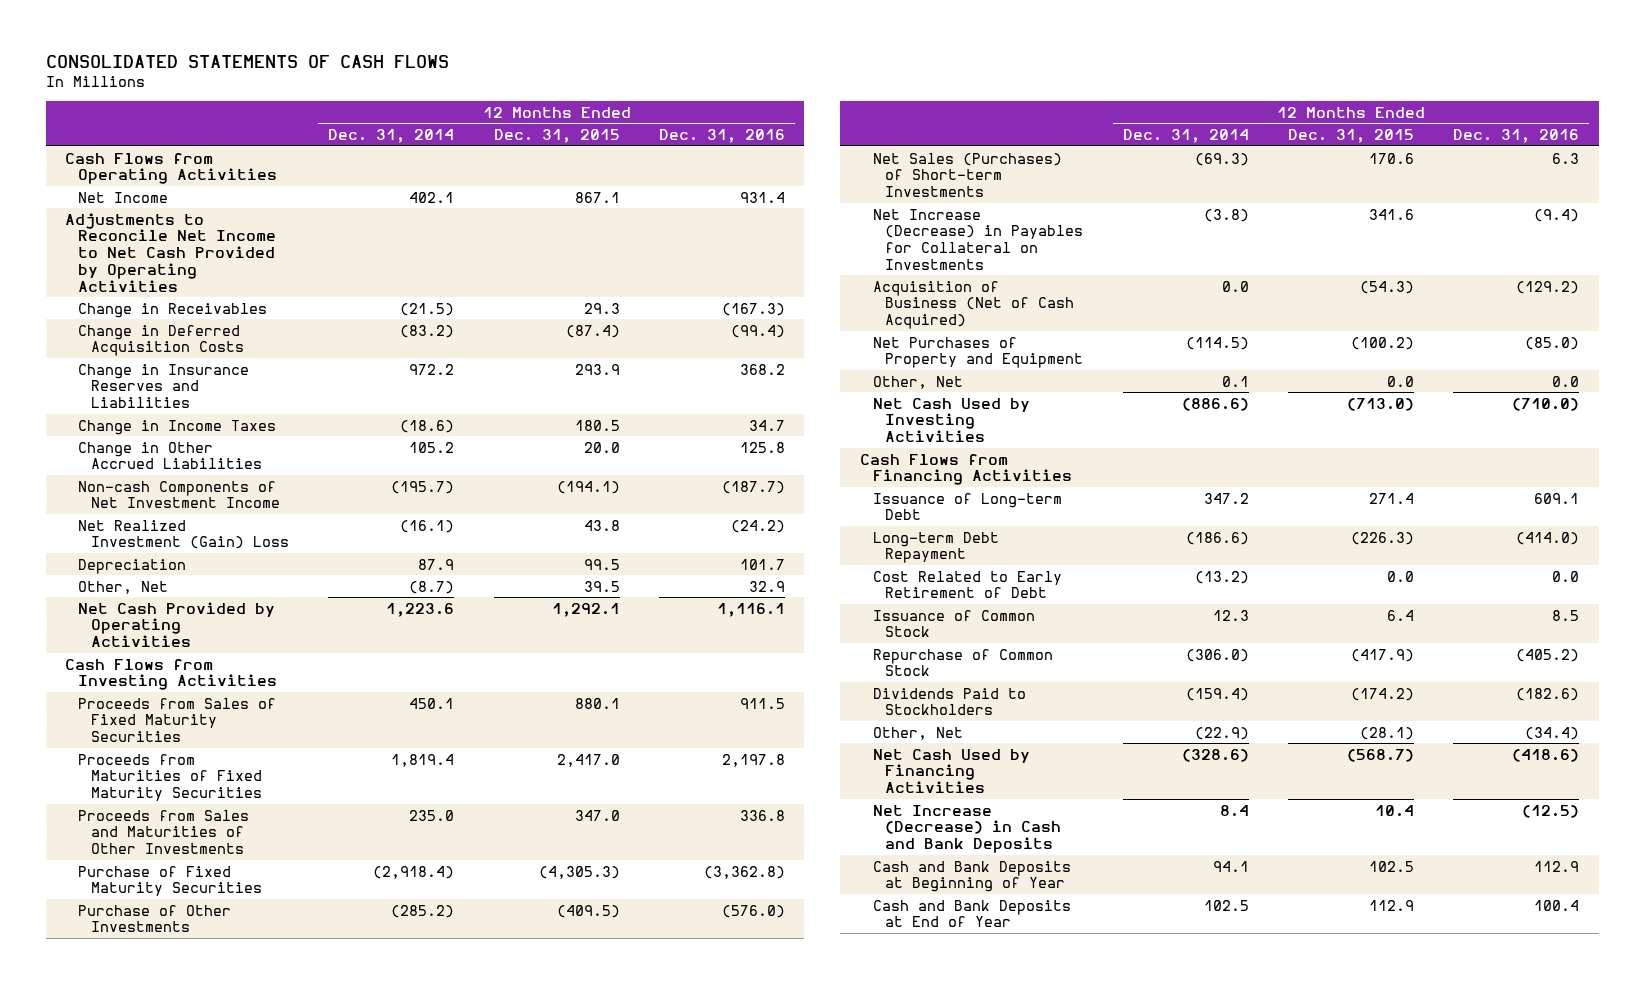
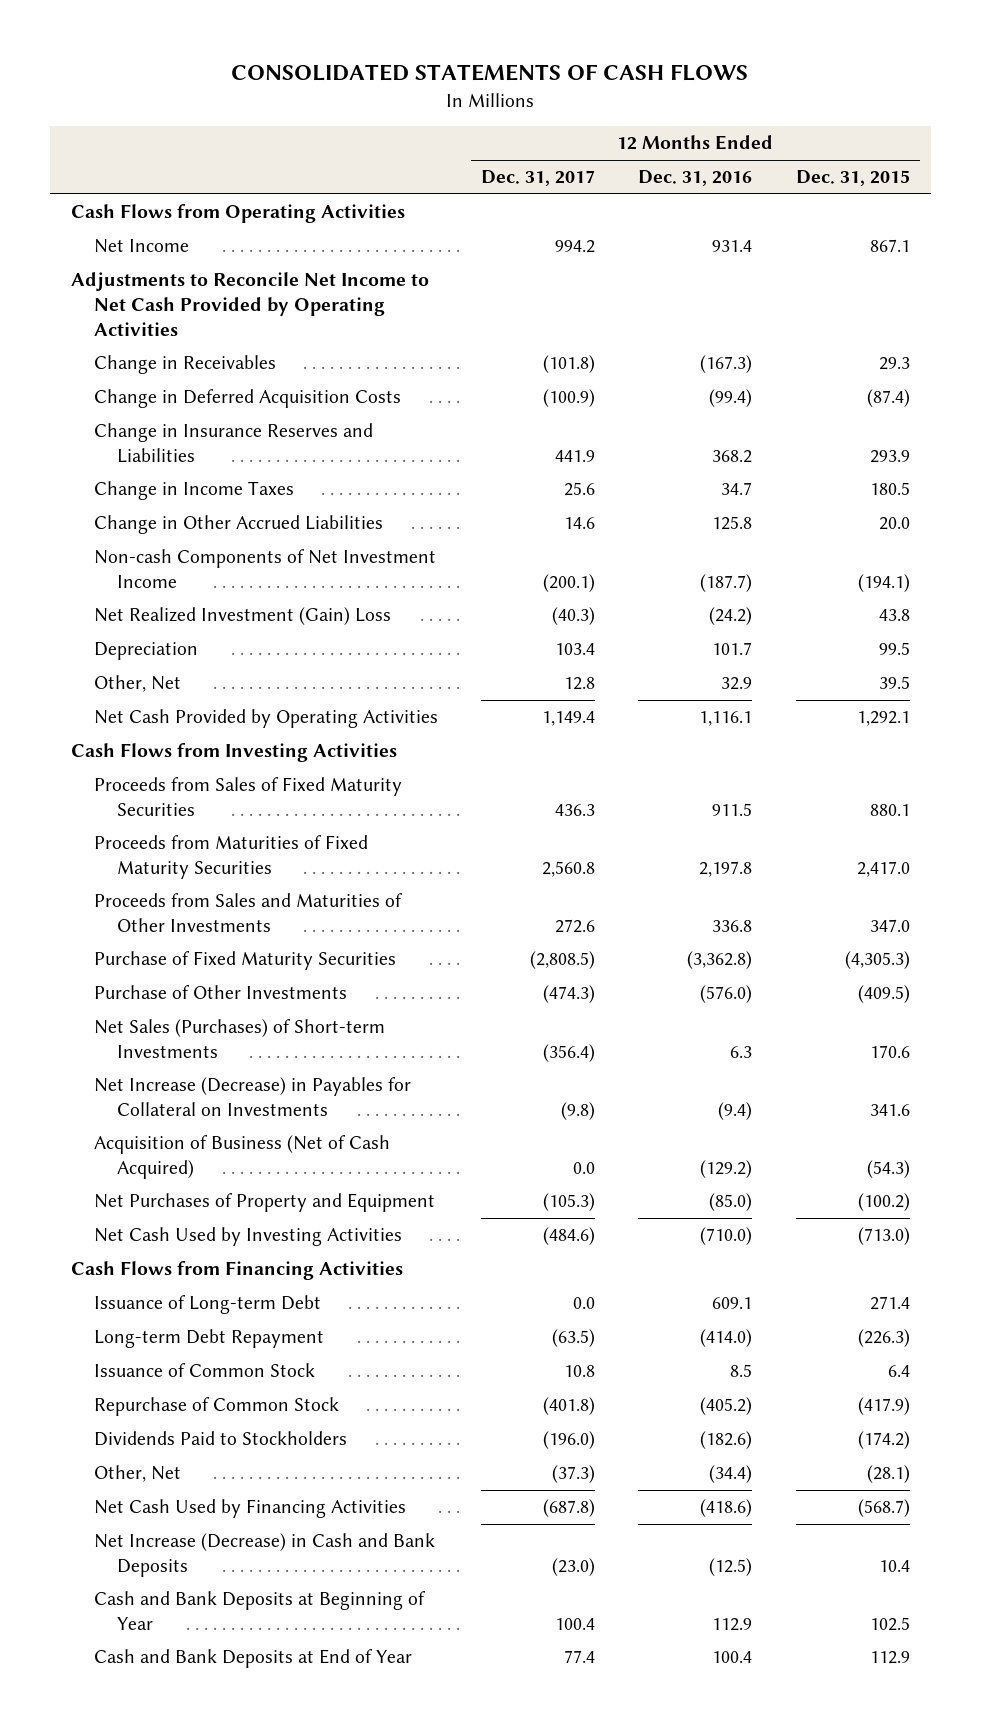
[328,129,455,144] Dec. 31, 2014 -> none
none -> [481,170,596,187] Dec. 31, 2017
[872,375,963,389] Other, Net -> none
[872,570,1062,599] Cost Related to Early Retirement of Debt -> none

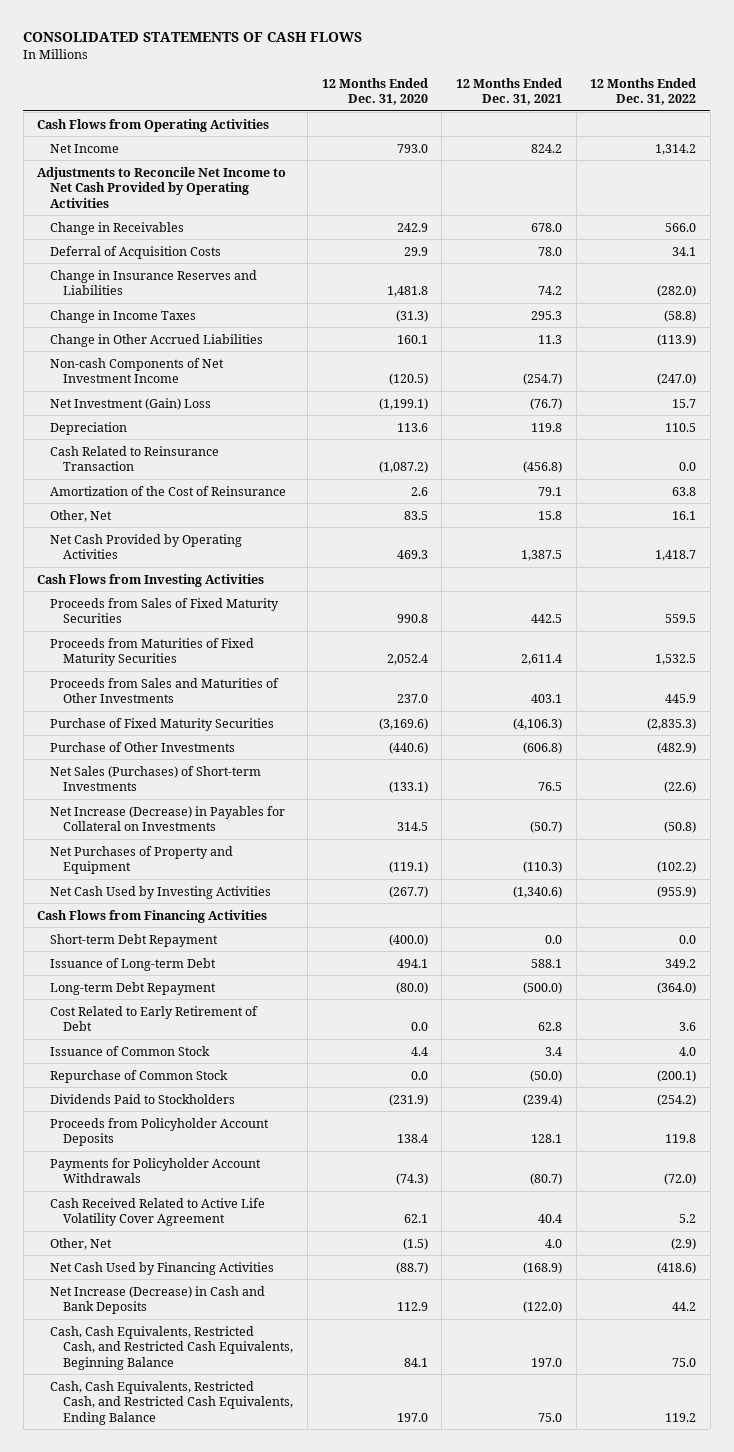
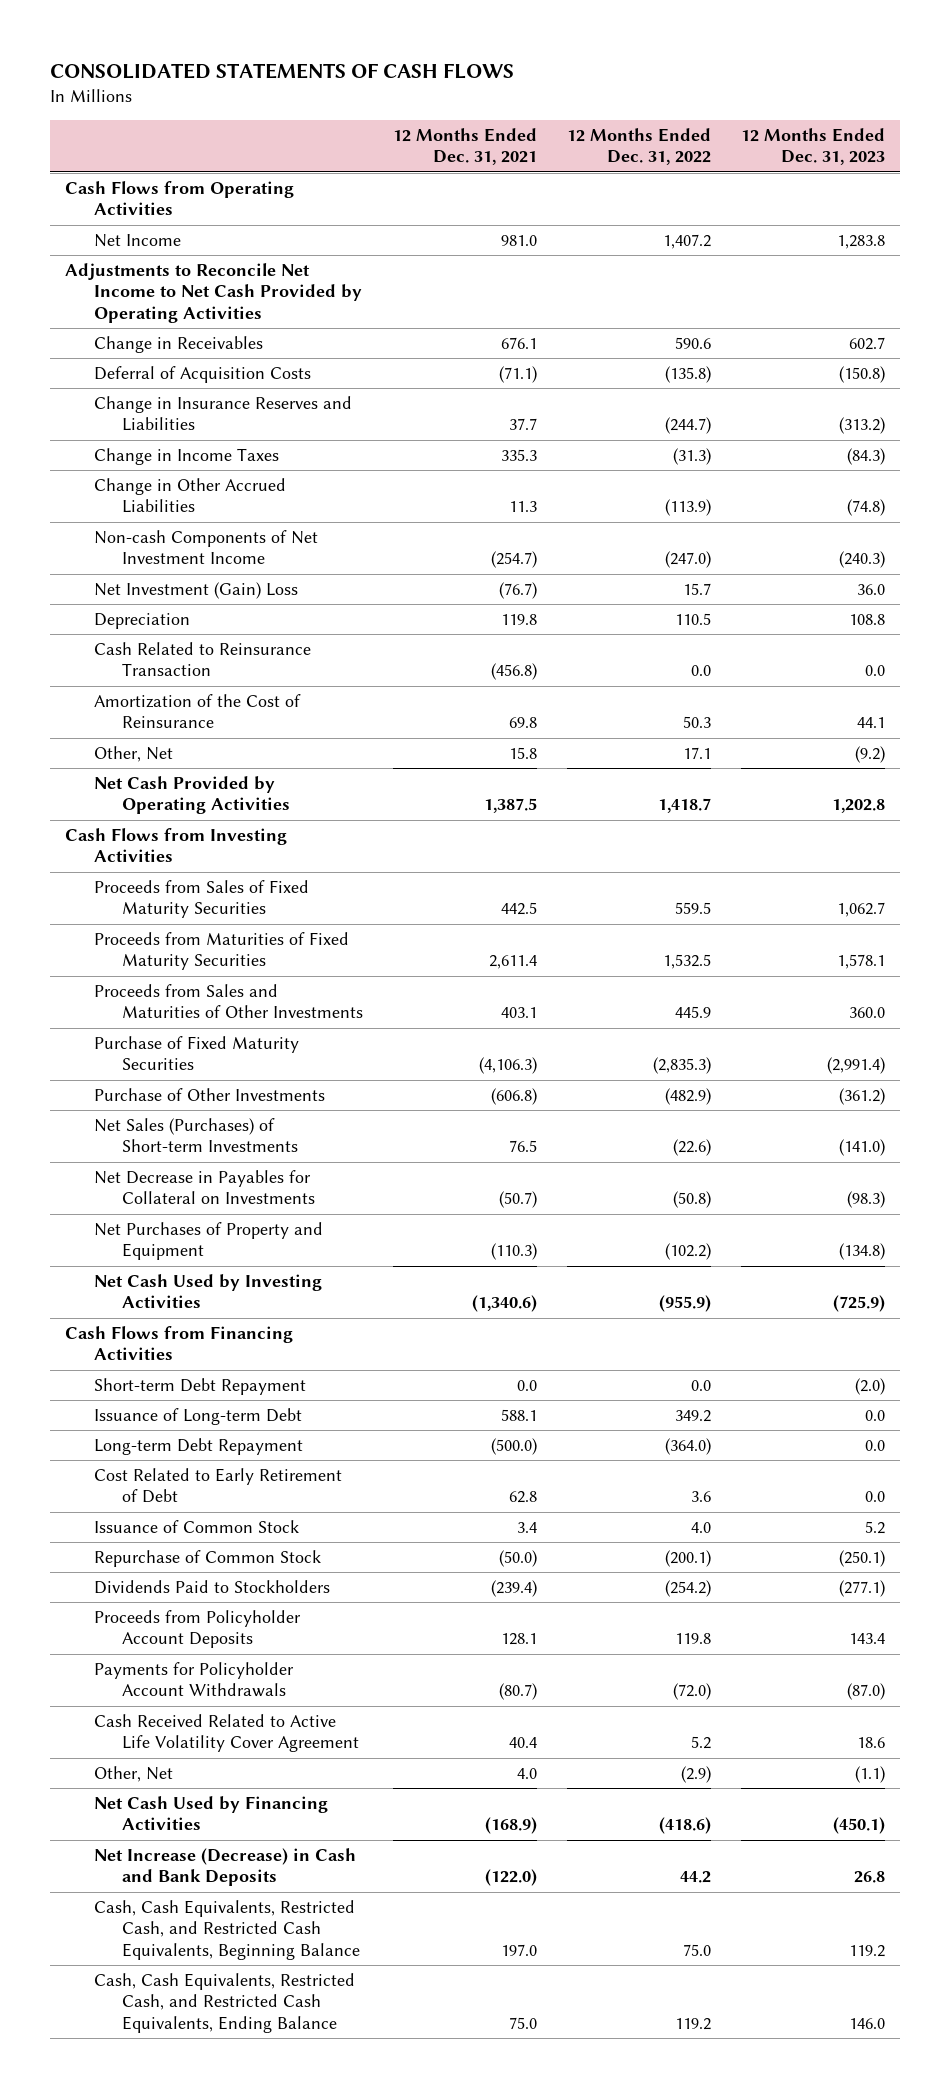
[321,77,428,106] 12 Months Ended Dec. 31, 2020 -> none
none -> [740,127,885,166] 12 Months Ended Dec. 31, 2023
[530,143,562,153] 824.2 -> [500,234,537,246] 981.0
[655,143,697,155] 1,314.2 -> [662,233,711,249] 1,407.2
[530,222,562,232] 678.0 -> [500,336,537,349] 676.1
[665,222,697,232] 566.0 -> [674,336,711,349] 590.6
[537,246,562,256] 78.0 -> [498,365,537,383] (71.1)
[672,246,697,256] 34.1 -> [664,365,711,383] (135.8)
[537,286,562,296] 74.2 -> [508,418,537,431] 37.7
[657,285,697,298] (282.0) -> [664,417,711,435] (244.7)
[530,310,562,320] 295.3 -> [500,448,537,461] 335.3
[664,309,697,322] (58.8) -> [672,447,711,465] (31.3)
[537,486,562,496] 79.1 -> [508,717,537,729] 69.8
[672,486,697,496] 63.8 -> [682,716,711,729] 50.3
[672,510,697,520] 16.1 -> [682,746,711,759] 17.1
[50,805,286,832] Net Increase (Decrease) in Payables for Collateral on Investments -> [93,1169,316,1205] Net Decrease in Payables for Collateral on Investments

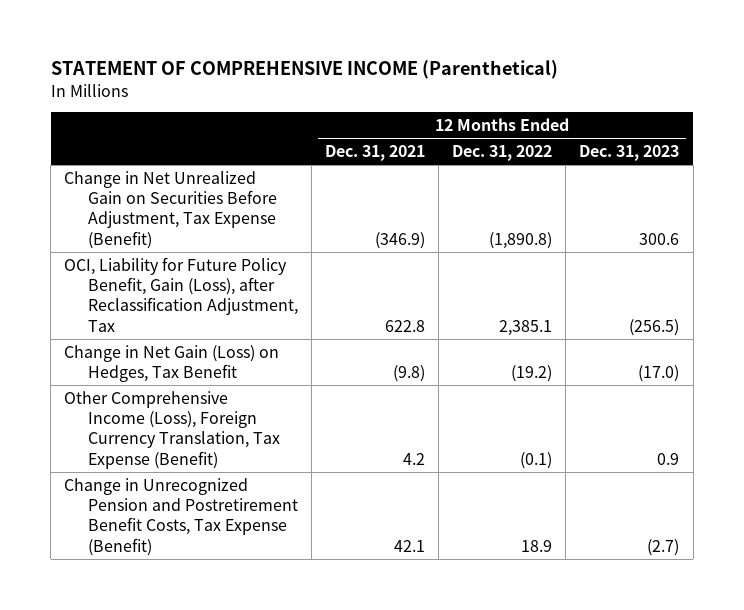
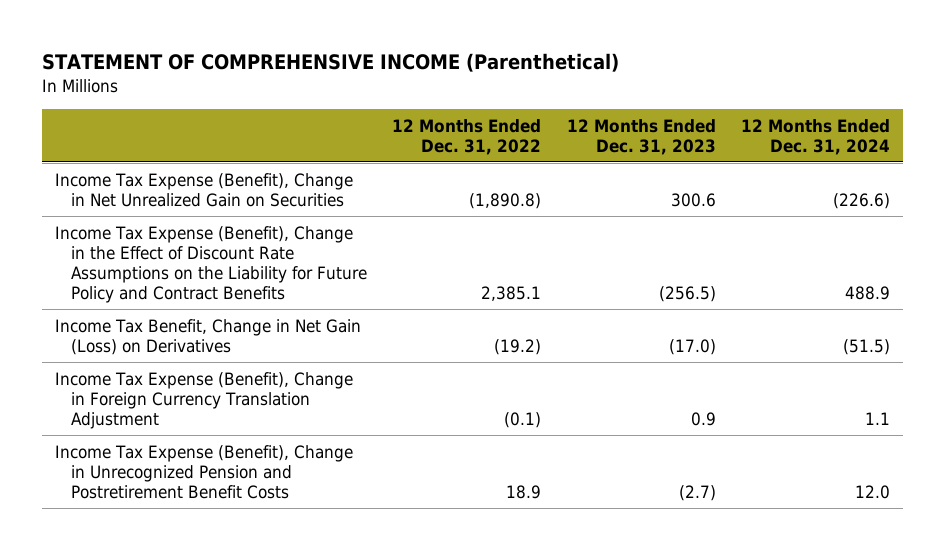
[324,145,425,162] Dec. 31, 2021 -> none
none -> [741,118,891,155] 12 Months Ended Dec. 31, 2024
[64,170,277,249] Change in Net Unrealized Gain on Securities Before Adjustment, Tax Expense (Benefit) -> [54,172,353,207] Income Tax Expense (Benefit), Change in Net Unrealized Gain on Securities
[64,256,298,332] OCI, Liability for Future Policy Benefit, Gain (Loss), after Reclassification Adjustment, Tax -> [54,225,367,303] Income Tax Expense (Benefit), Change in the Effect of Discount Rate Assumptions on the Liability for Future Policy and Contract Benefits
[64,344,280,383] Change in Net Gain (Loss) on Hedges, Tax Benefit -> [54,318,361,355] Income Tax Benefit, Change in Net Gain (Loss) on Derivatives
[64,390,280,469] Other Comprehensive Income (Loss), Foreign Currency Translation, Tax Expense (Benefit) -> [54,371,353,429] Income Tax Expense (Benefit), Change in Foreign Currency Translation Adjustment
[64,477,298,556] Change in Unrecognized Pension and Postretirement Benefit Costs, Tax Expense (Benefit) -> [54,444,353,499] Income Tax Expense (Benefit), Change in Unrecognized Pension and Postretirement Benefit Costs

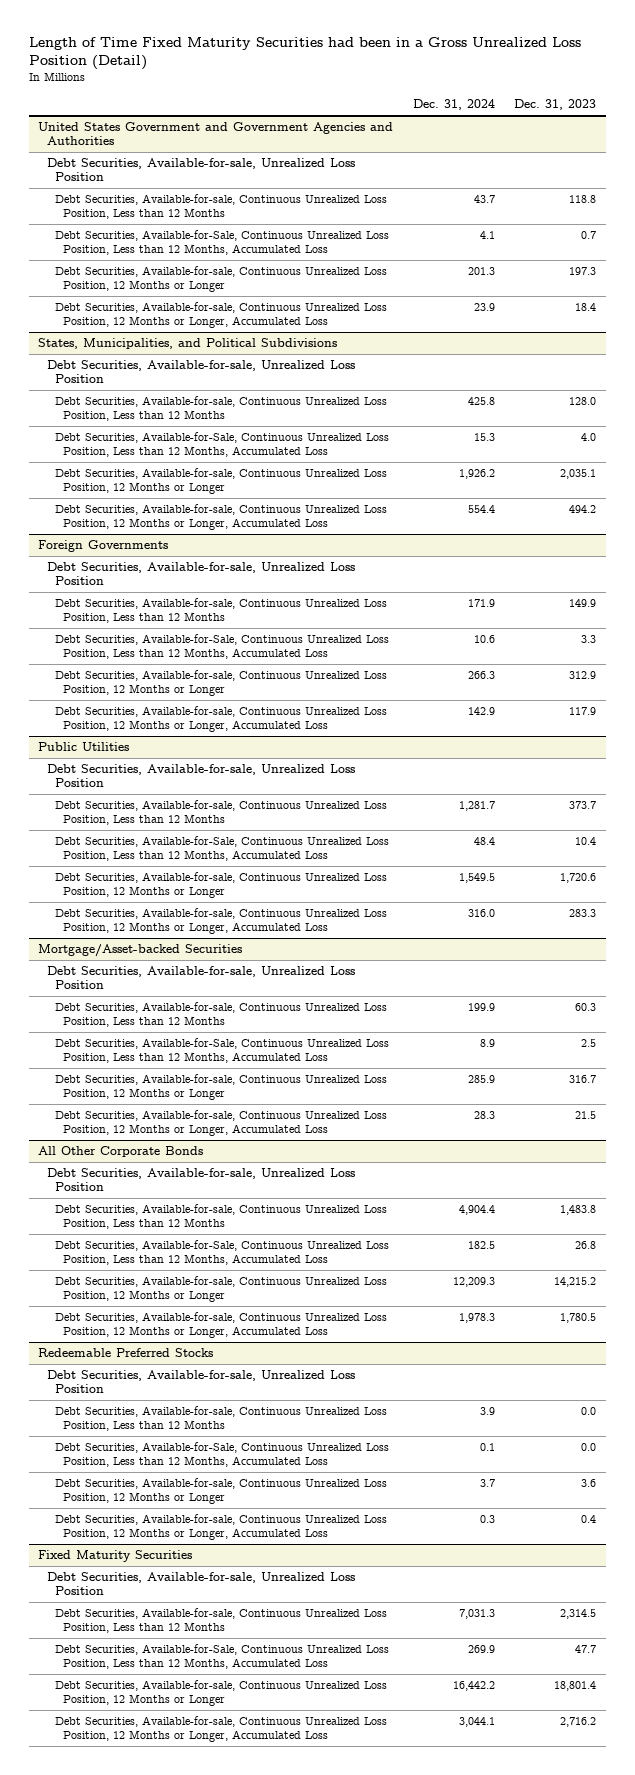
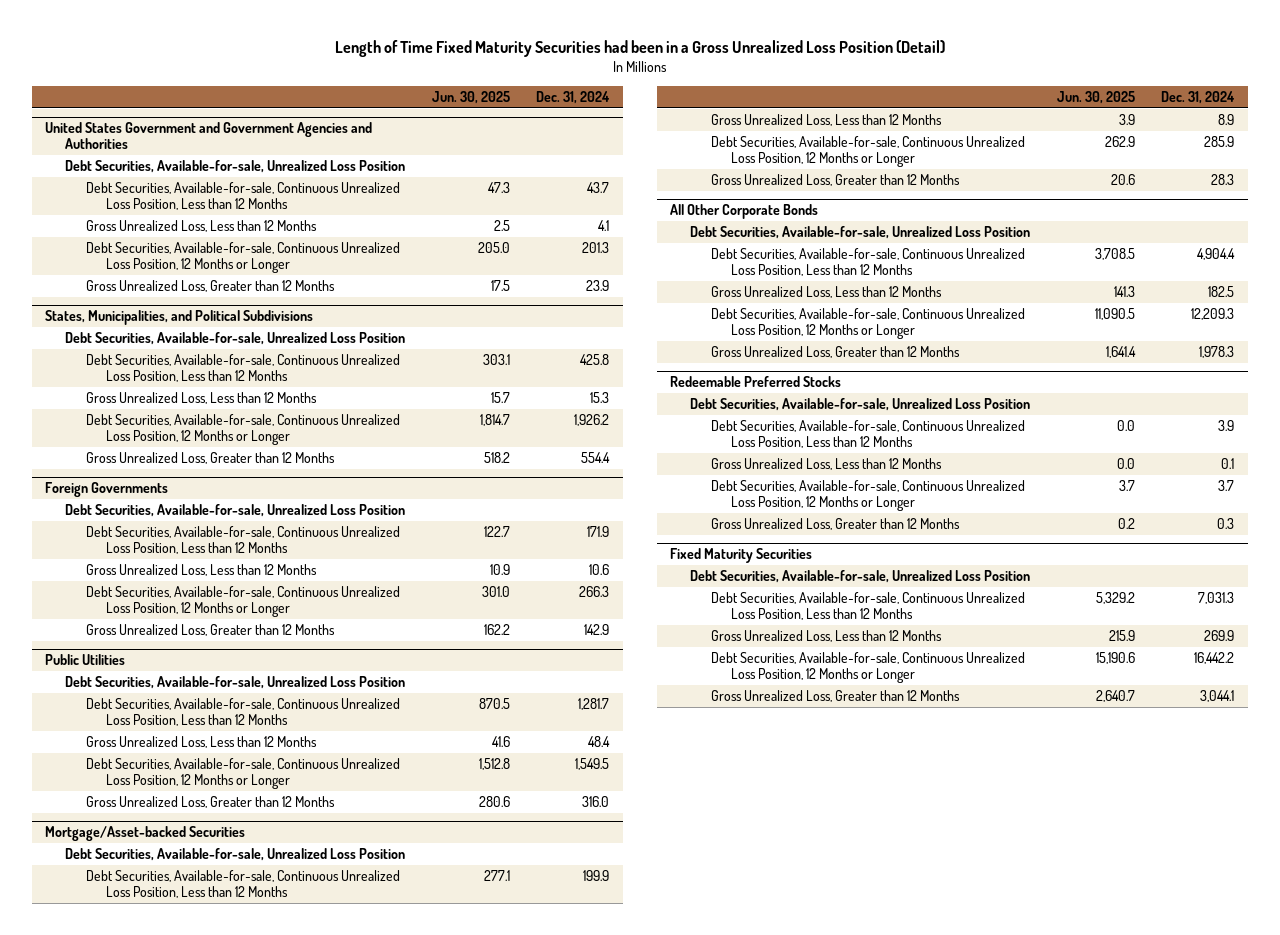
[514,99,597,111] Dec. 31, 2023 -> none
none -> [431,90,510,104] Jun. 30, 2025
[55,230,390,255] Debt Securities, Available-for-Sale, Continuous Unrealized Loss Position, Less than 12 Months, Accumulated Loss -> [85,219,317,232] Gross Unrealized Loss, Less than 12 Months
[55,302,388,328] Debt Securities, Available-for-sale, Continuous Unrealized Loss Position, 12 Months or Longer, Accumulated Loss -> [85,279,335,292] Gross Unrealized Loss, Greater than 12 Months
[55,432,390,457] Debt Securities, Available-for-Sale, Continuous Unrealized Loss Position, Less than 12 Months, Accumulated Loss -> [85,391,317,404] Gross Unrealized Loss, Less than 12 Months
[55,504,388,530] Debt Securities, Available-for-sale, Continuous Unrealized Loss Position, 12 Months or Longer, Accumulated Loss -> [85,451,335,464] Gross Unrealized Loss, Greater than 12 Months
[55,634,390,659] Debt Securities, Available-for-Sale, Continuous Unrealized Loss Position, Less than 12 Months, Accumulated Loss -> [85,563,317,576] Gross Unrealized Loss, Less than 12 Months
[55,706,388,732] Debt Securities, Available-for-sale, Continuous Unrealized Loss Position, 12 Months or Longer, Accumulated Loss -> [85,623,335,636] Gross Unrealized Loss, Greater than 12 Months
[55,836,390,861] Debt Securities, Available-for-Sale, Continuous Unrealized Loss Position, Less than 12 Months, Accumulated Loss -> [85,735,317,748] Gross Unrealized Loss, Less than 12 Months
[55,908,388,934] Debt Securities, Available-for-sale, Continuous Unrealized Loss Position, 12 Months or Longer, Accumulated Loss -> [85,795,335,808] Gross Unrealized Loss, Greater than 12 Months
[55,1038,390,1063] Debt Securities, Available-for-Sale, Continuous Unrealized Loss Position, Less than 12 Months, Accumulated Loss -> [710,113,942,126] Gross Unrealized Loss, Less than 12 Months
[55,1110,388,1136] Debt Securities, Available-for-sale, Continuous Unrealized Loss Position, 12 Months or Longer, Accumulated Loss -> [710,173,960,186] Gross Unrealized Loss, Greater than 12 Months
[55,1240,390,1265] Debt Securities, Available-for-Sale, Continuous Unrealized Loss Position, Less than 12 Months, Accumulated Loss -> [710,285,942,298] Gross Unrealized Loss, Less than 12 Months
[55,1312,388,1338] Debt Securities, Available-for-sale, Continuous Unrealized Loss Position, 12 Months or Longer, Accumulated Loss -> [710,345,960,358] Gross Unrealized Loss, Greater than 12 Months
[55,1442,390,1467] Debt Securities, Available-for-Sale, Continuous Unrealized Loss Position, Less than 12 Months, Accumulated Loss -> [710,457,942,470] Gross Unrealized Loss, Less than 12 Months
[55,1514,388,1540] Debt Securities, Available-for-sale, Continuous Unrealized Loss Position, 12 Months or Longer, Accumulated Loss -> [710,517,960,530] Gross Unrealized Loss, Greater than 12 Months
[55,1644,390,1669] Debt Securities, Available-for-Sale, Continuous Unrealized Loss Position, Less than 12 Months, Accumulated Loss -> [710,629,942,642] Gross Unrealized Loss, Less than 12 Months
[55,1716,388,1742] Debt Securities, Available-for-sale, Continuous Unrealized Loss Position, 12 Months or Longer, Accumulated Loss -> [710,689,960,702] Gross Unrealized Loss, Greater than 12 Months

